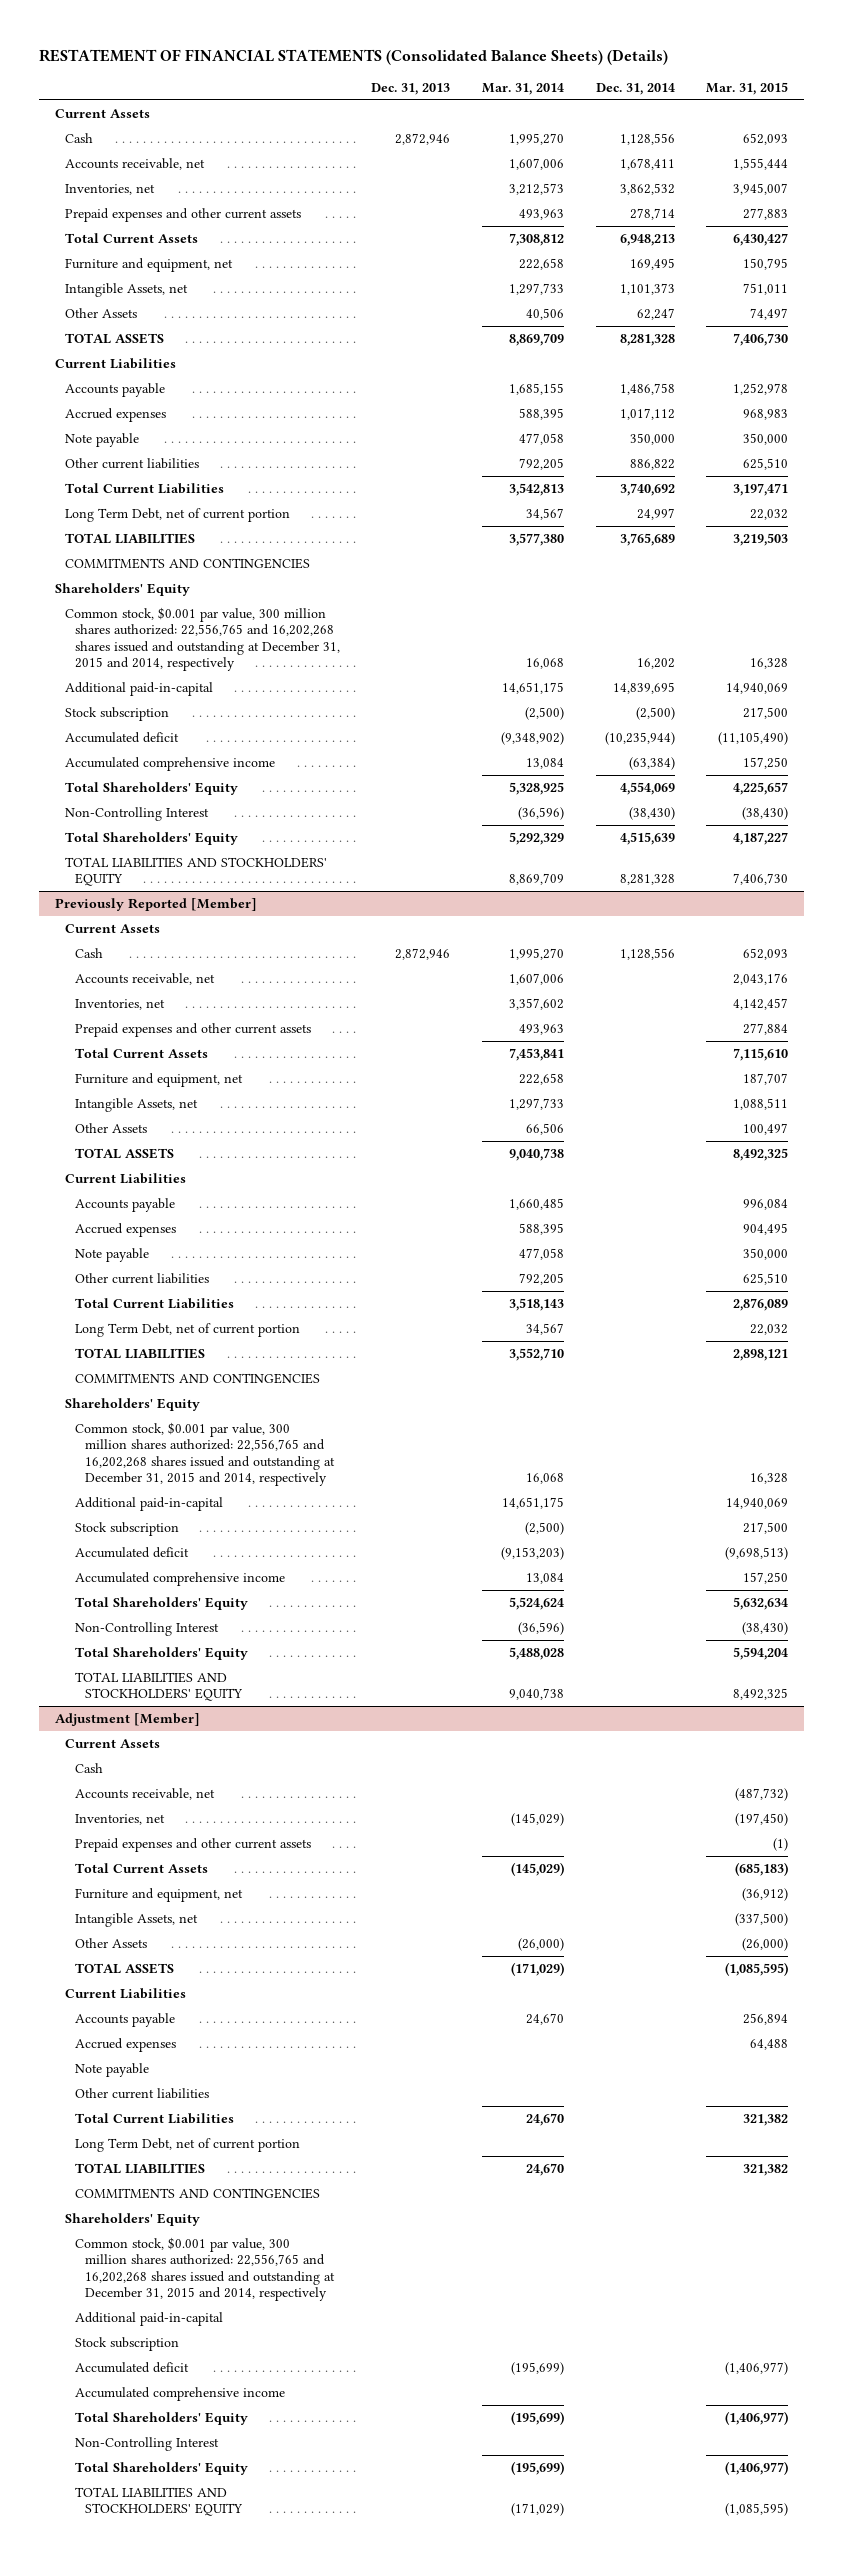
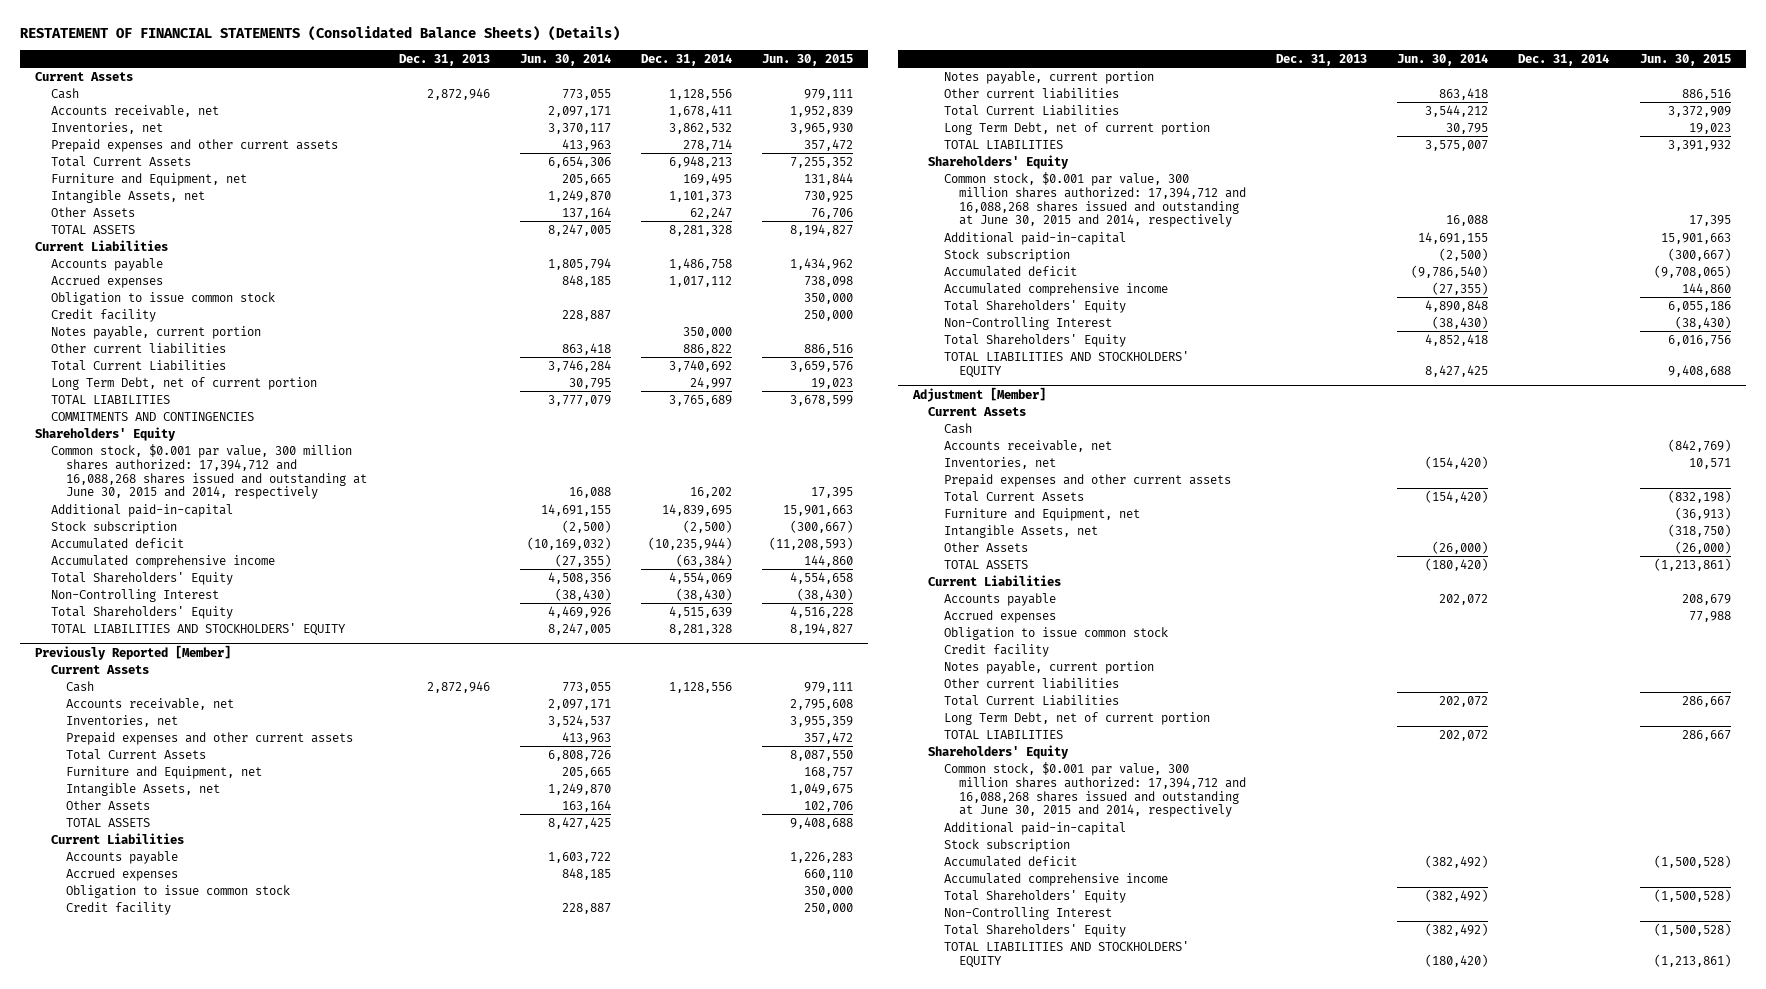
[481,82,564,95] Mar. 31, 2014 -> none
[706,81,789,95] Mar. 31, 2015 -> none
none -> [519,53,611,66] Jun. 30, 2014
none -> [762,53,854,66] Jun. 30, 2015
[64,257,233,272] Furniture and equipment, net -> [50,172,247,186] Furniture and Equipment, net
none -> [50,291,275,305] Obligation to issue common stock
none -> [50,308,156,322] Credit facility
[64,432,139,447] Note payable -> [50,325,261,339] Notes payable, current portion
[64,606,340,672] Common stock, $0.001 par value, 300 million shares authorized: 22,556,765 and 16,202,268 shares issued and outstanding at December 31, 2015 and 2014, respectively -> [50,443,368,500] Common stock, $0.001 par value, 300 million shares authorized: 17,394,712 and 16,088,268 shares issued and outstanding at June 30, 2015 and 2014, respectively
[74,1072,243,1087] Furniture and equipment, net -> [66,765,263,779] Furniture and Equipment, net
none -> [66,884,291,898] Obligation to issue common stock
none -> [66,901,172,915] Credit facility
[74,1247,149,1262] Note payable -> [943,70,1154,84] Notes payable, current portion
[74,1372,320,1384] COMMITMENTS AND CONTINGENCIES -> none
[74,1421,335,1487] Common stock, $0.001 par value, 300 million shares authorized: 22,556,765 and 16,202,268 shares issued and outstanding at December 31, 2015 and 2014, respectively -> [943,171,1247,228] Common stock, $0.001 par value, 300 million shares authorized: 17,394,712 and 16,088,268 shares issued and outstanding at June 30, 2015 and 2014, respectively
[74,1887,243,1902] Furniture and equipment, net -> [943,507,1140,521] Furniture and Equipment, net
none -> [943,626,1168,640] Obligation to issue common stock
none -> [943,643,1049,657] Credit facility
[74,2062,149,2077] Note payable -> [943,660,1154,674] Notes payable, current portion
[74,2187,320,2199] COMMITMENTS AND CONTINGENCIES -> none
[74,2236,335,2302] Common stock, $0.001 par value, 300 million shares authorized: 22,556,765 and 16,202,268 shares issued and outstanding at December 31, 2015 and 2014, respectively -> [943,761,1247,818] Common stock, $0.001 par value, 300 million shares authorized: 17,394,712 and 16,088,268 shares issued and outstanding at June 30, 2015 and 2014, respectively

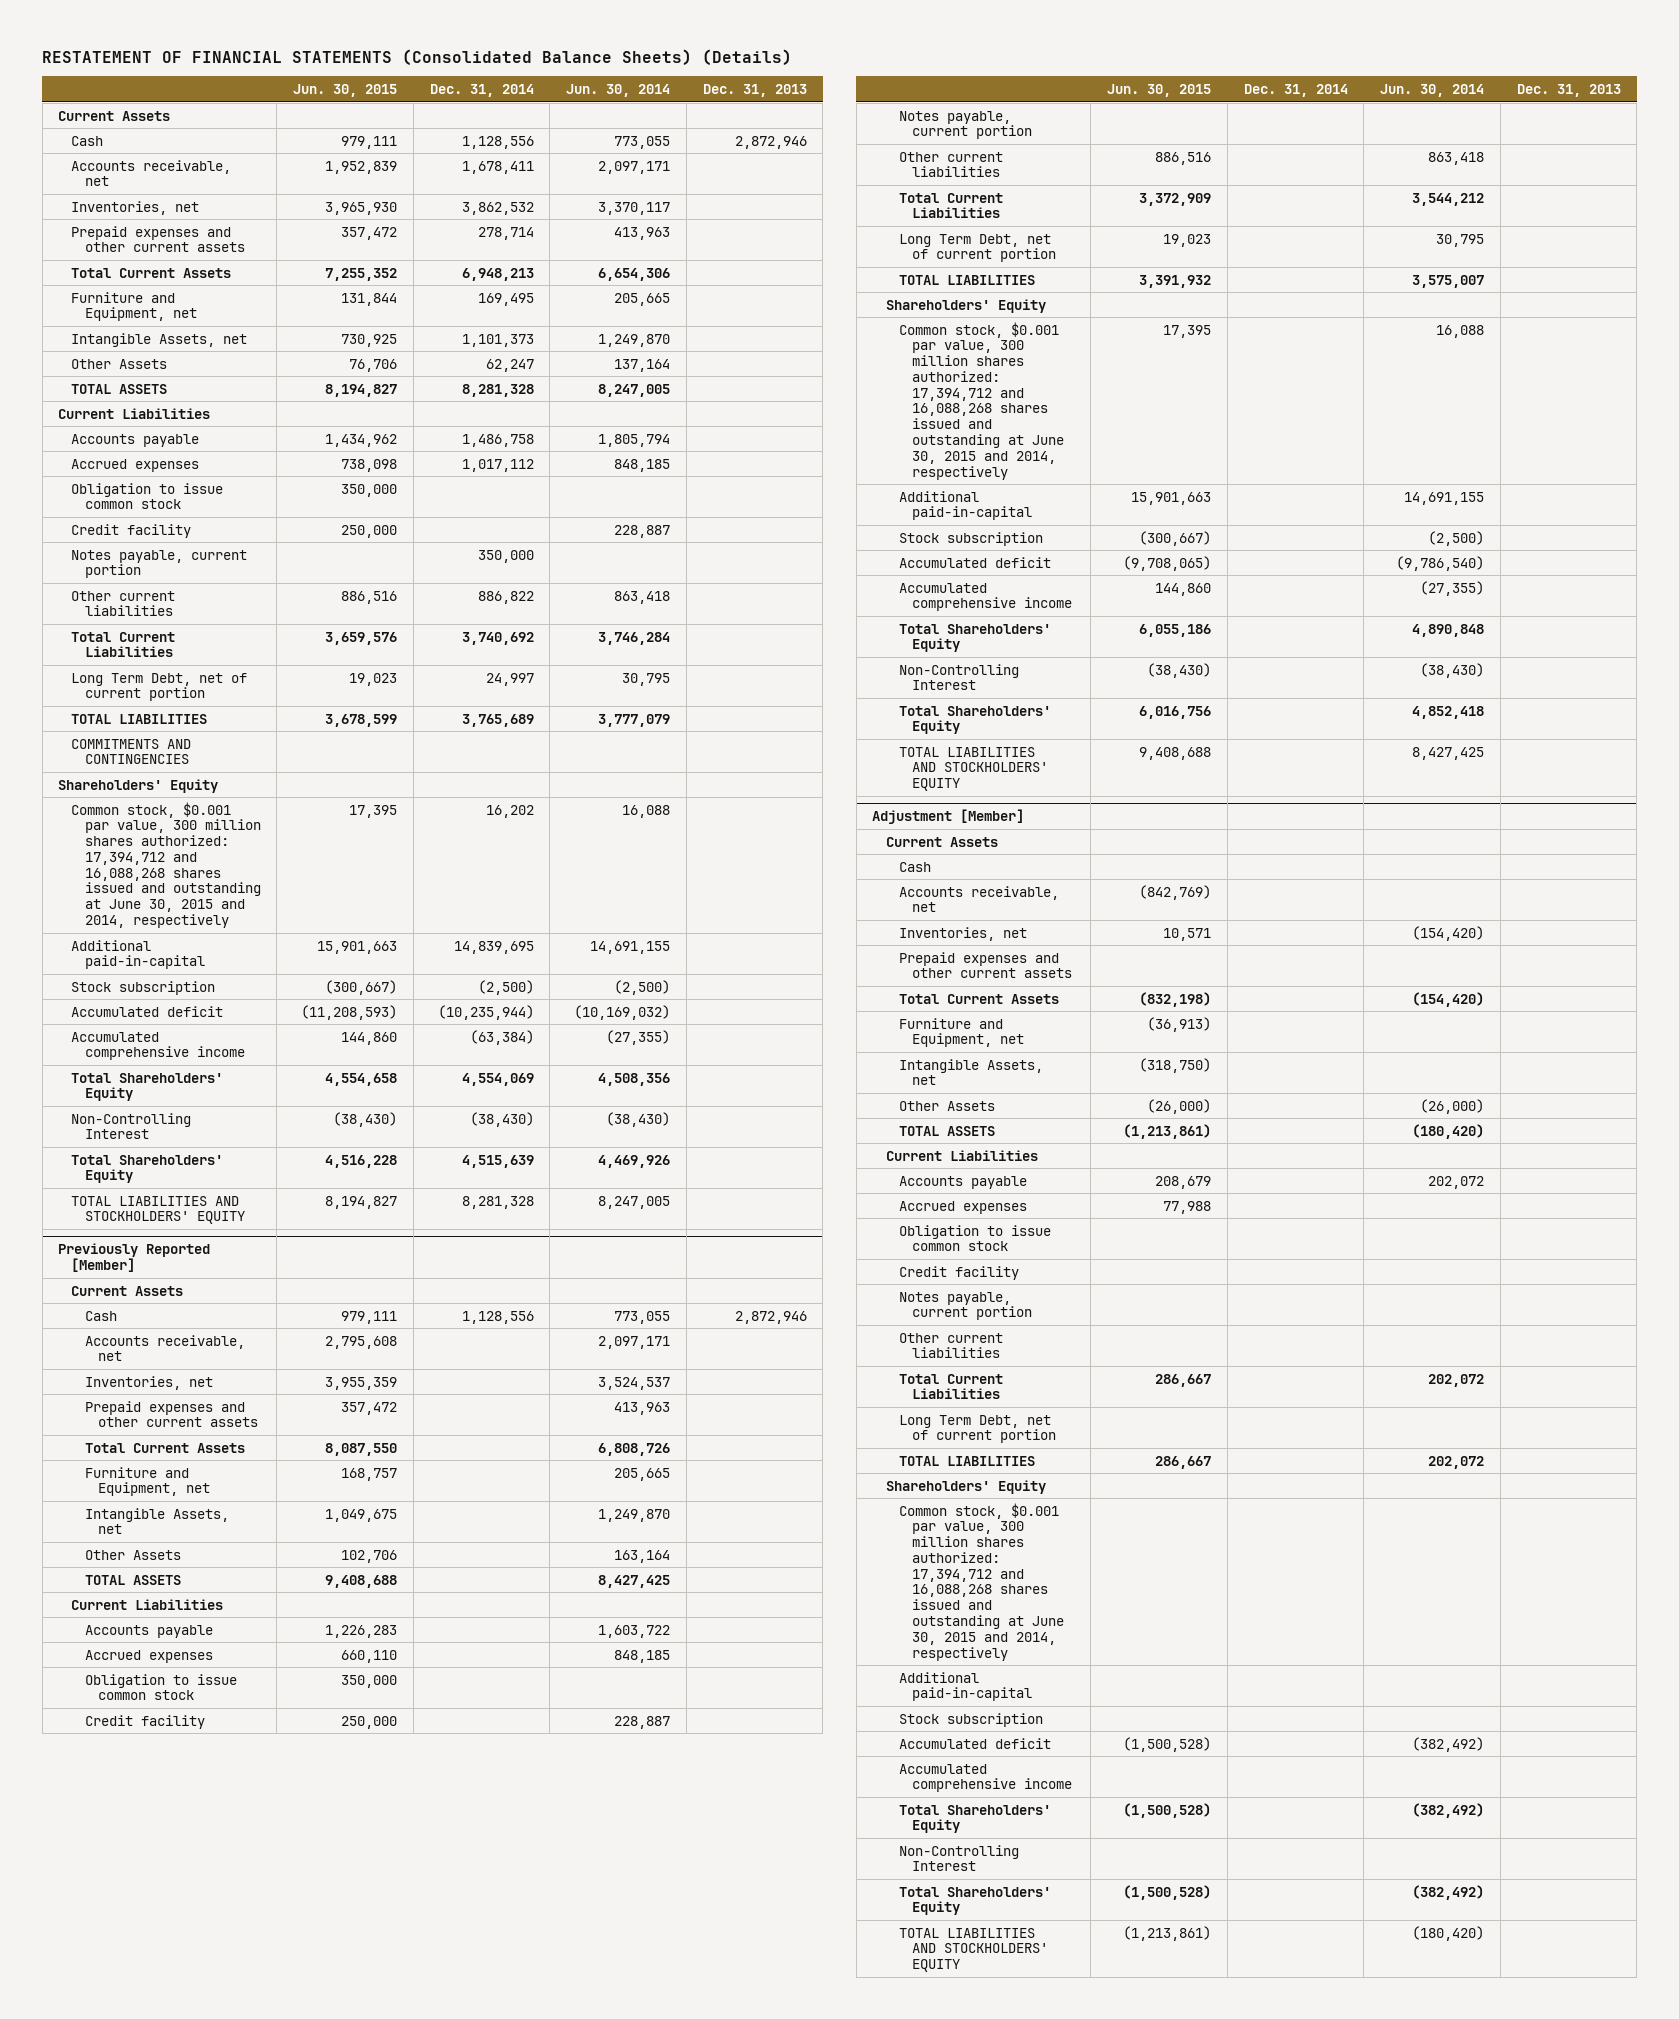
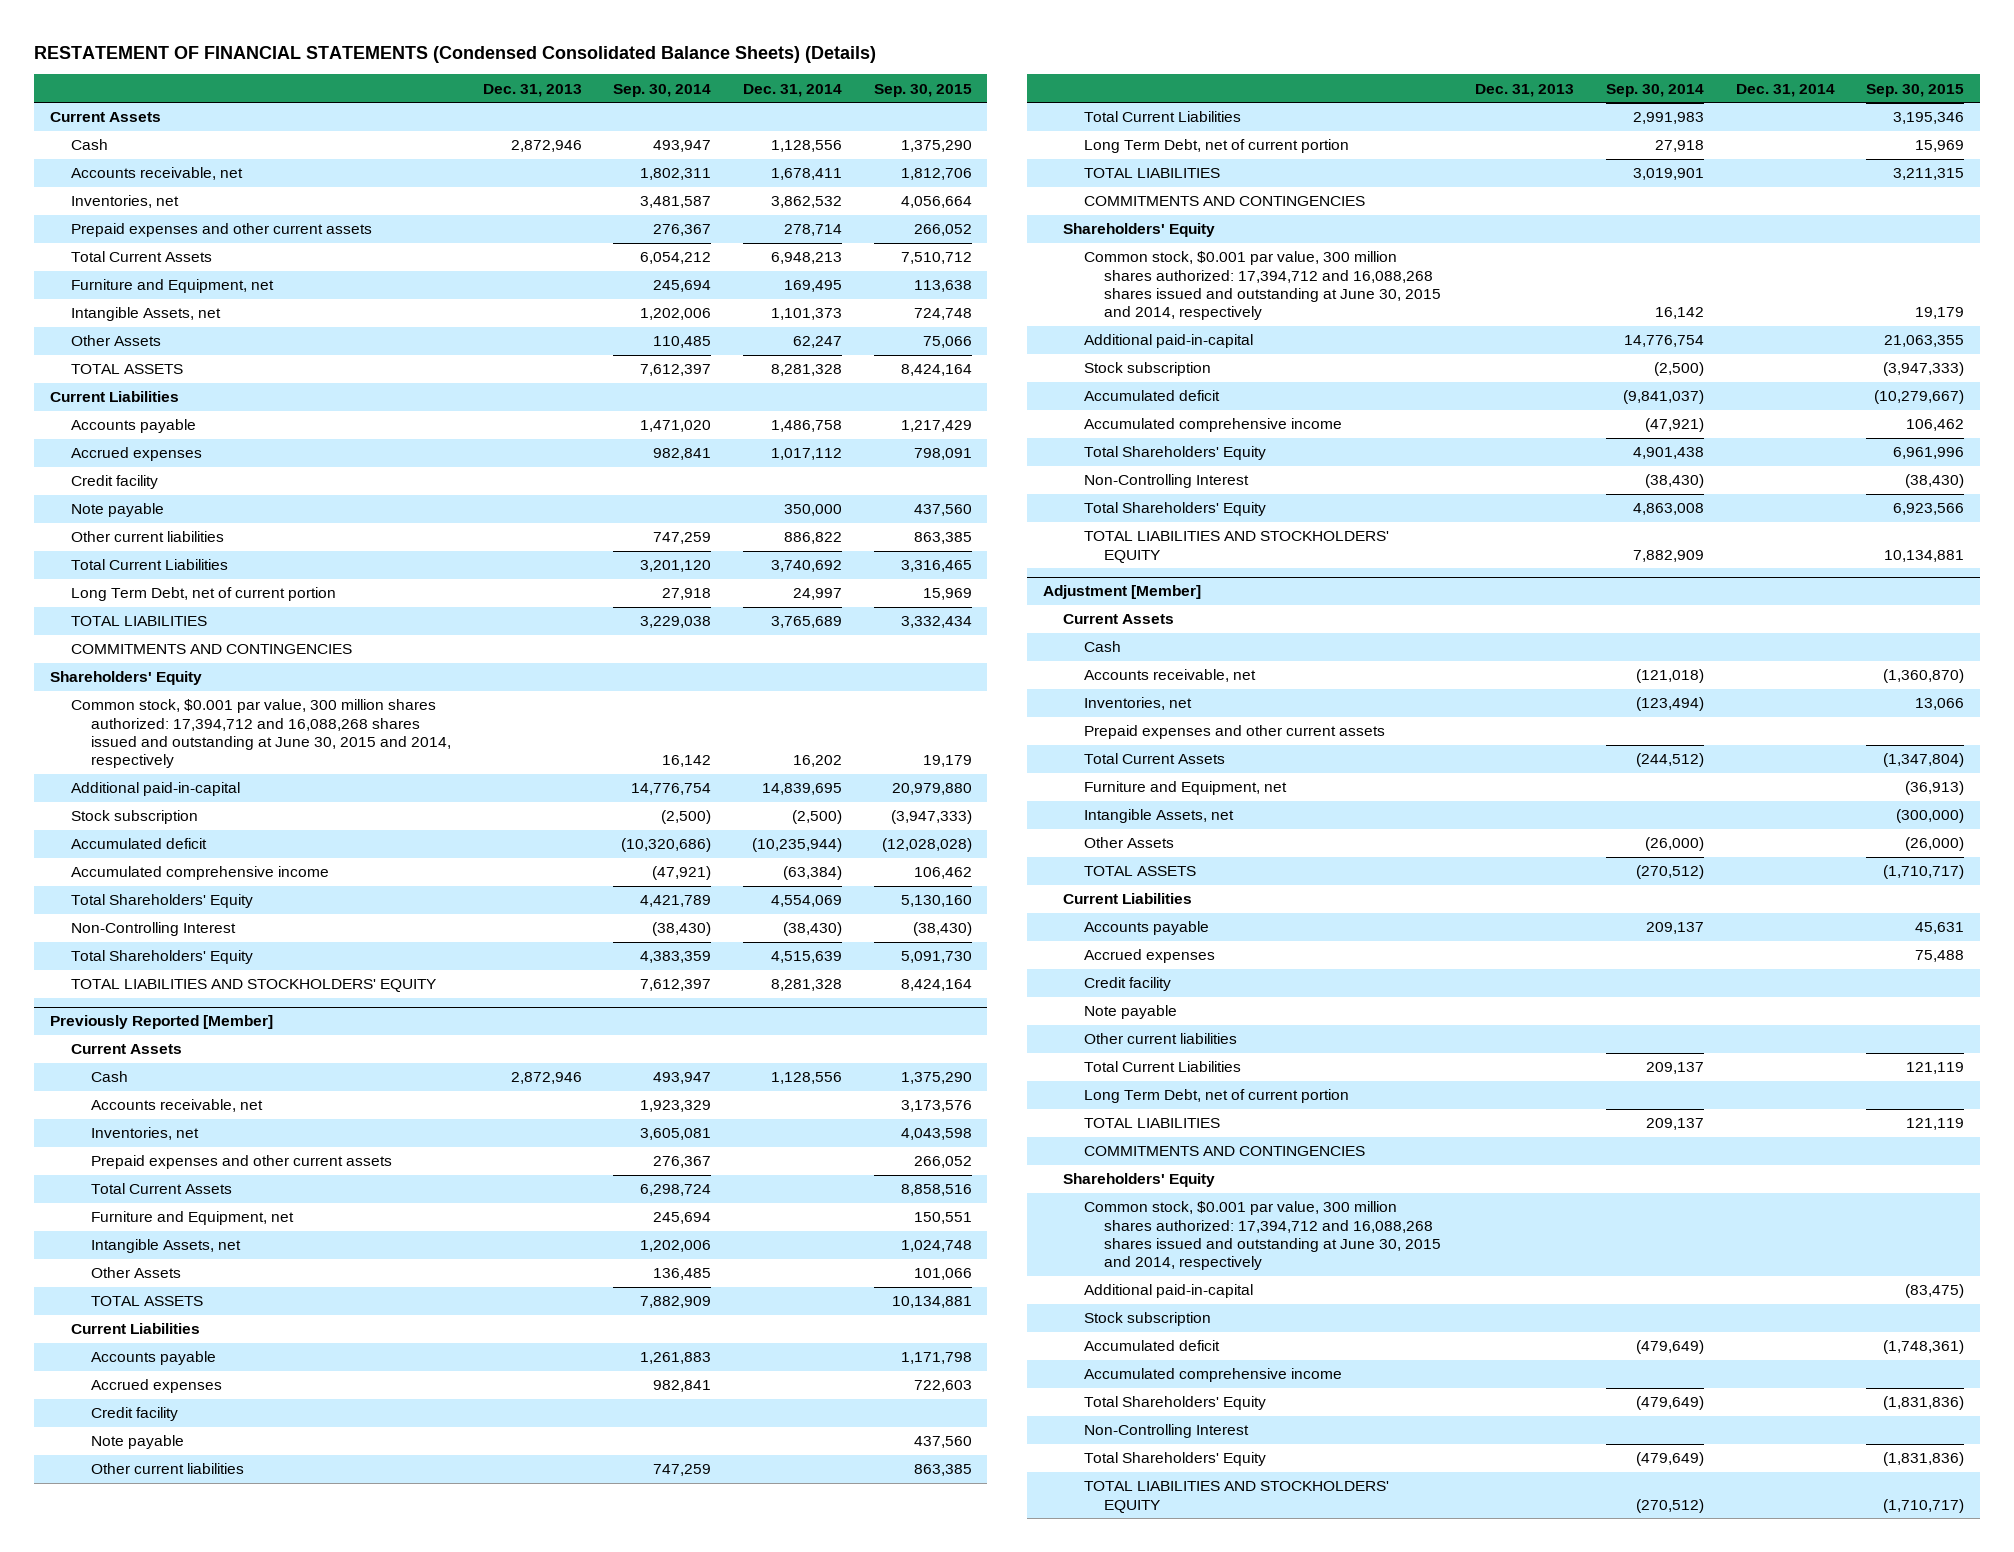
[42,48,793,65] RESTATEMENT OF FINANCIAL STATEMENTS (Consolidated Balance Sheets) (Details) -> [34,45,877,63] RESTATEMENT OF FINANCIAL STATEMENTS (Condensed Consolidated Balance Sheets) (Details)
[293,83,398,97] Jun. 30, 2015 -> none
[566,83,671,97] Jun. 30, 2014 -> none
none -> [613,83,712,97] Sep. 30, 2014
none -> [873,83,972,97] Sep. 30, 2015
[71,482,224,510] Obligation to issue common stock -> none
[71,549,248,579] Notes payable, current portion -> [70,503,164,518] Note payable
[84,1673,237,1701] Obligation to issue common stock -> none
[898,110,1032,140] Notes payable, current portion -> [91,1435,185,1450] Note payable
none -> [1083,196,1365,207] COMMITMENTS AND CONTINGENCIES
[898,1224,1051,1252] Obligation to issue common stock -> none
[898,1291,1032,1321] Notes payable, current portion -> [1083,1005,1177,1020] Note payable
none -> [1083,1146,1365,1157] COMMITMENTS AND CONTINGENCIES

